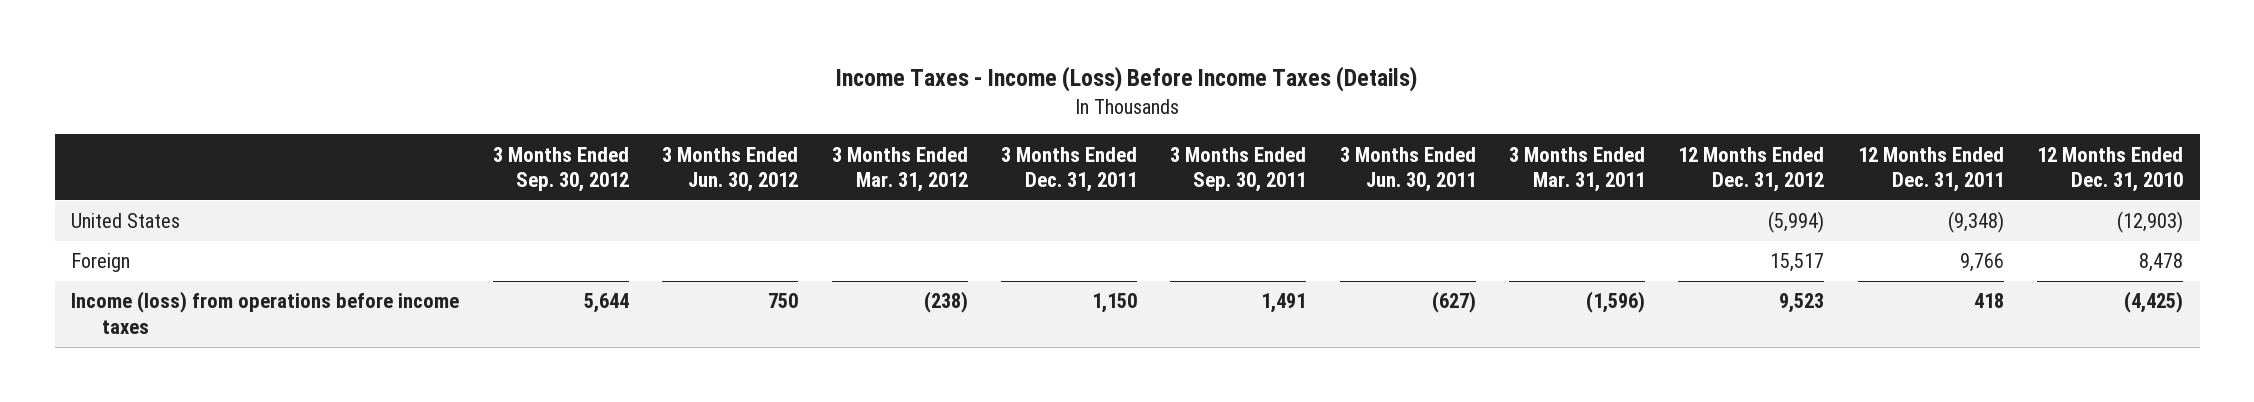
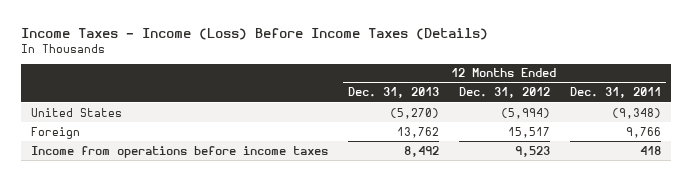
[492,146,629,192] 3 Months Ended Sep. 30, 2012 -> none
[662,146,799,192] 3 Months Ended Jun. 30, 2012 -> none
[831,146,968,192] 3 Months Ended Mar. 31, 2012 -> none
[1000,146,1137,192] 3 Months Ended Dec. 31, 2011 -> none
[1170,146,1307,192] 3 Months Ended Sep. 30, 2011 -> none
[1339,146,1476,192] 3 Months Ended Jun. 30, 2011 -> none
[1508,146,1645,192] 3 Months Ended Mar. 31, 2011 -> none
[2036,146,2183,192] 12 Months Ended Dec. 31, 2010 -> none
none -> [348,87,440,99] Dec. 31, 2013
[71,291,460,334] Income (loss) from operations before income taxes -> [31,145,329,158] Income from operations before income taxes

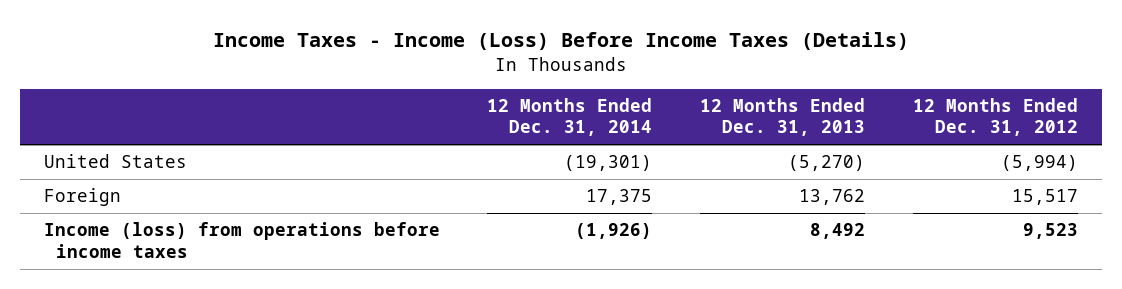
[569,87,661,99] Dec. 31, 2011 -> none
none -> [487,98,653,137] 12 Months Ended Dec. 31, 2014
[31,145,329,158] Income from operations before income taxes -> [43,222,440,258] Income (loss) from operations before income taxes

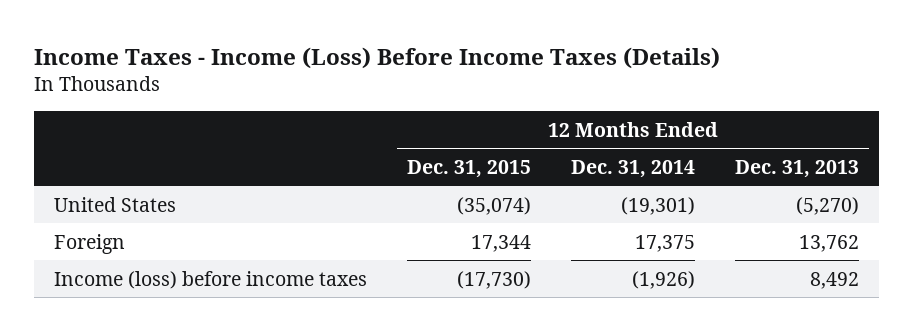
[912,98,1078,137] 12 Months Ended Dec. 31, 2012 -> none
none -> [407,159,532,178] Dec. 31, 2015
[43,222,440,258] Income (loss) from operations before income taxes -> [54,270,368,289] Income (loss) before income taxes

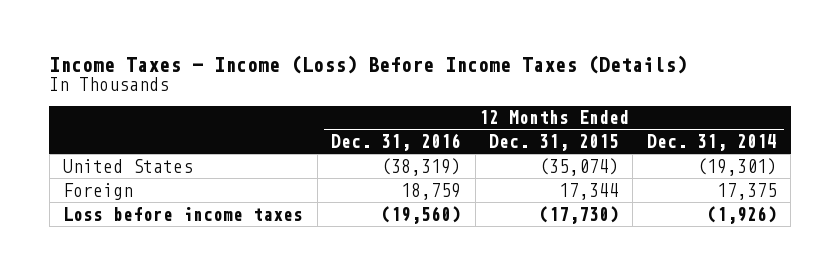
[735,159,860,178] Dec. 31, 2013 -> none
none -> [331,133,462,152] Dec. 31, 2016
[54,270,368,289] Income (loss) before income taxes -> [63,206,304,221] Loss before income taxes

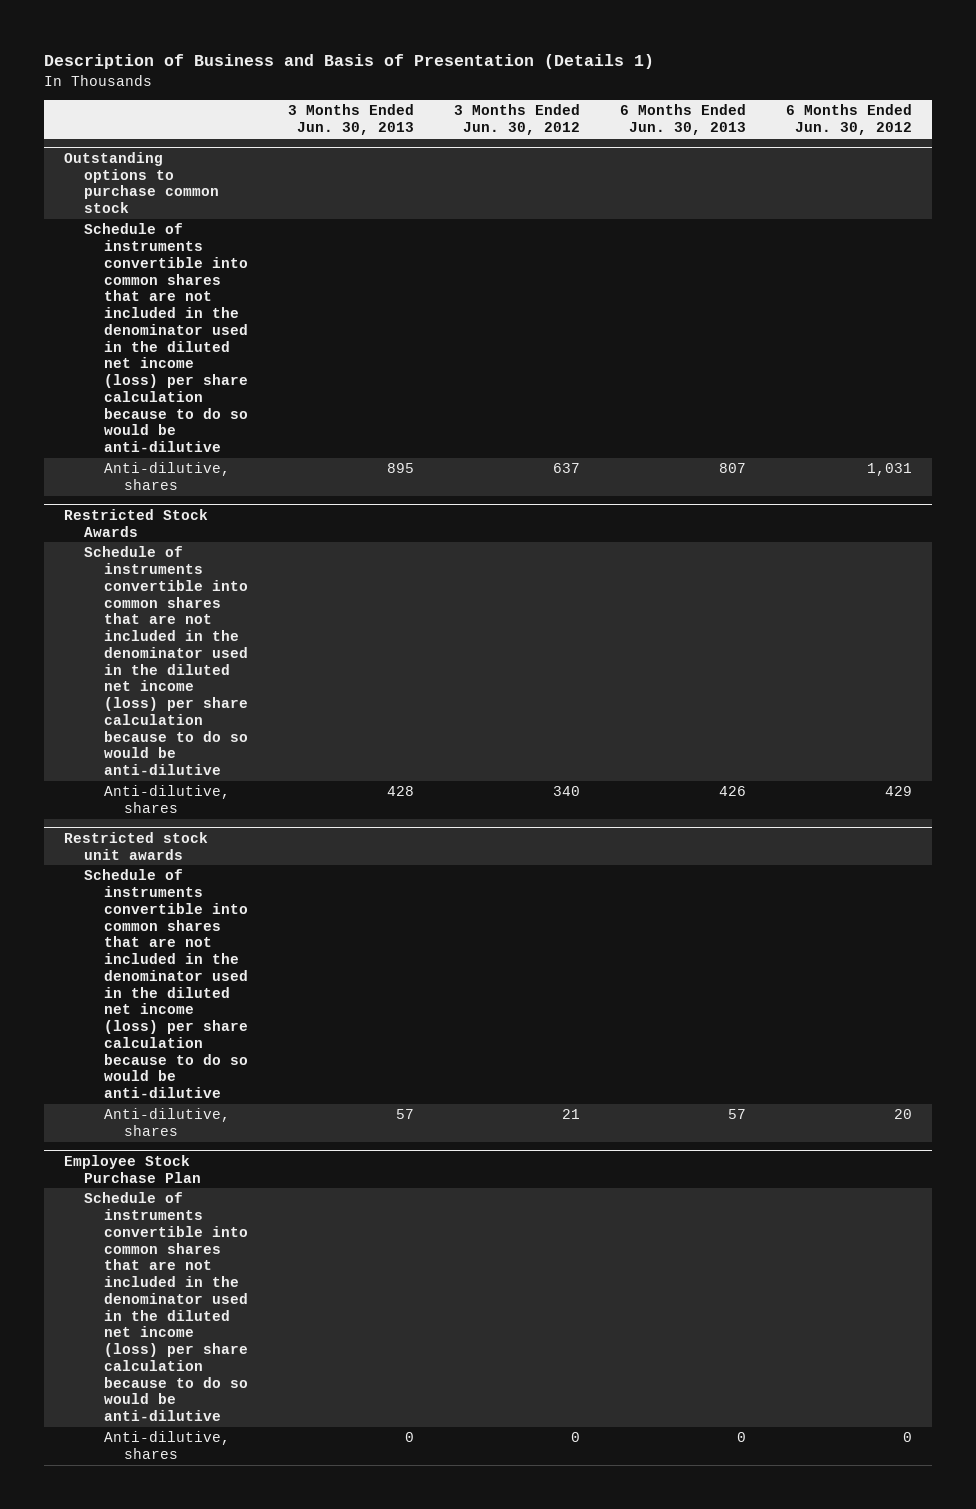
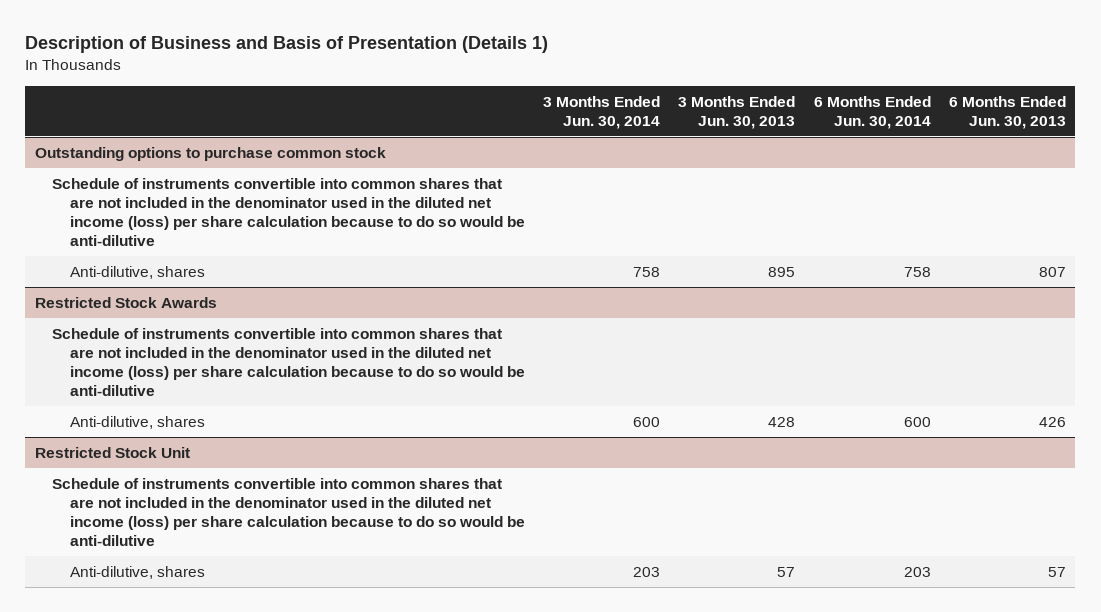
[453,104,580,136] 3 Months Ended Jun. 30, 2012 -> none
[786,104,913,136] 6 Months Ended Jun. 30, 2012 -> none
none -> [542,95,660,129] 3 Months Ended Jun. 30, 2014
none -> [813,95,931,129] 6 Months Ended Jun. 30, 2014
[63,831,208,860] Restricted stock unit awards -> [34,446,190,458] Restricted Stock Unit
[63,1154,201,1183] Employee Stock Purchase Plan -> none
[83,1192,248,1422] Schedule of instruments convertible into common shares that are not included in the denominator used in the diluted net income (loss) per share calculation because to do so would be anti-dilutive -> none
[103,1431,230,1460] Anti-dilutive, shares -> none

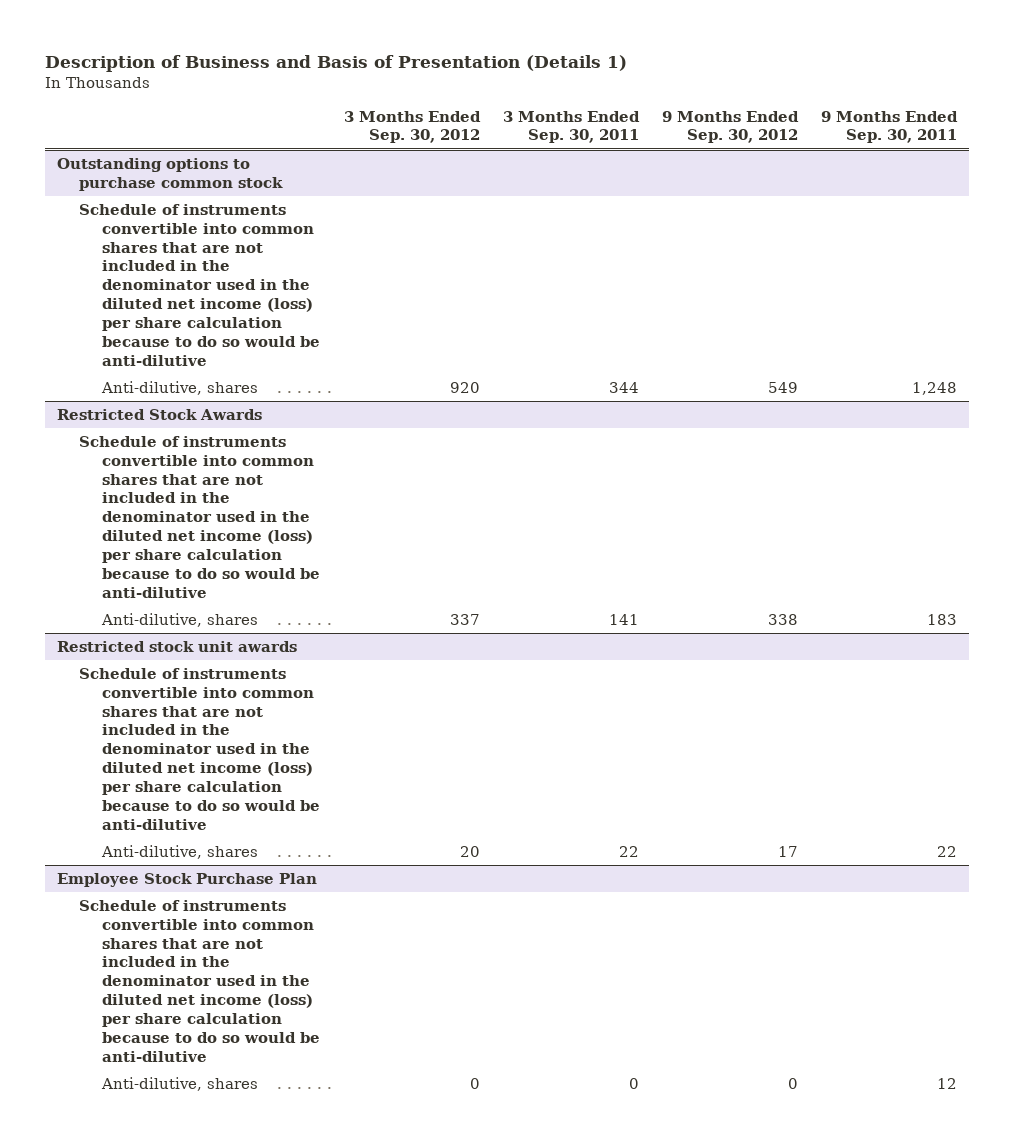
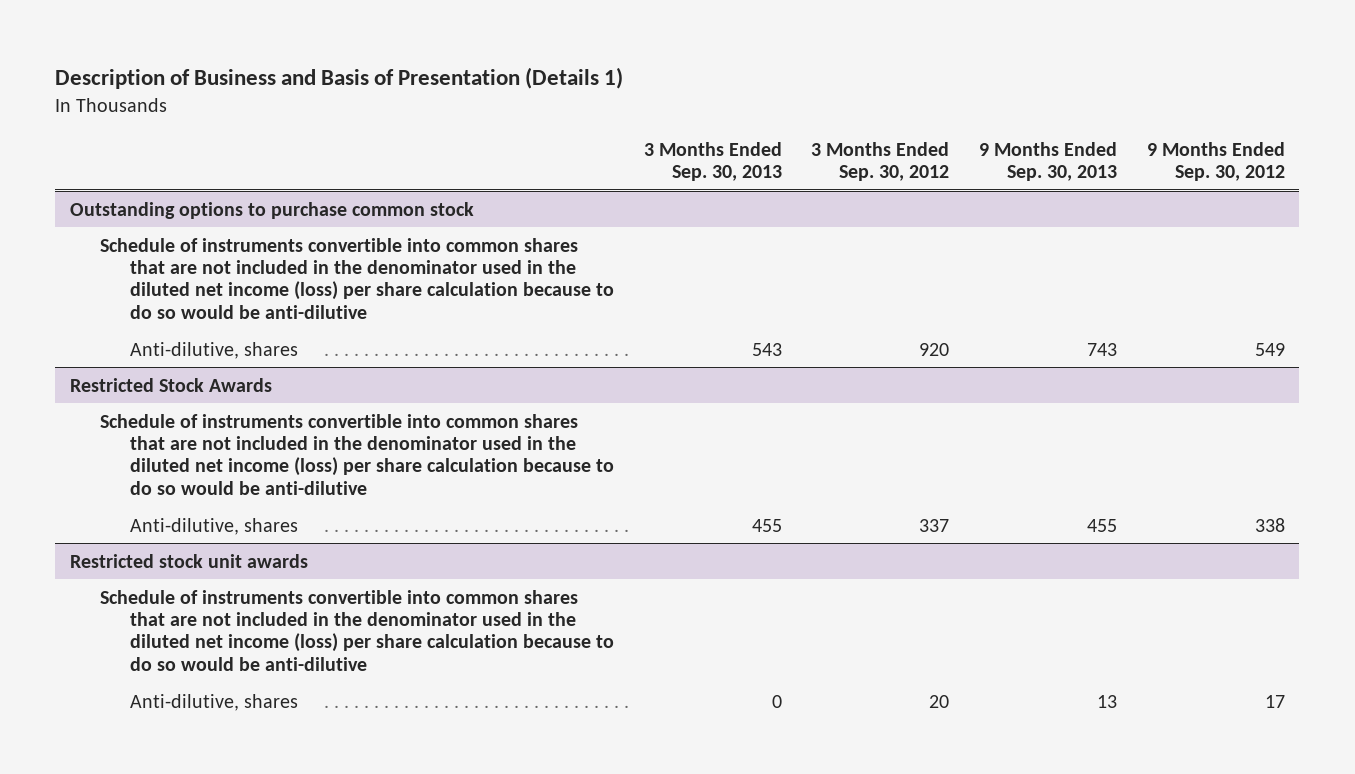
[502,110,640,144] 3 Months Ended Sep. 30, 2011 -> none
[821,110,959,144] 9 Months Ended Sep. 30, 2011 -> none
none -> [643,141,782,182] 3 Months Ended Sep. 30, 2013
none -> [979,141,1118,182] 9 Months Ended Sep. 30, 2013
[56,872,317,887] Employee Stock Purchase Plan -> none
[79,899,321,1062] Schedule of instruments convertible into common shares that are not included in the denominator used in the diluted net income (loss) per share calculation because to do so would be anti-dilutive -> none
[101,1076,259,1091] Anti-dilutive, shares -> none

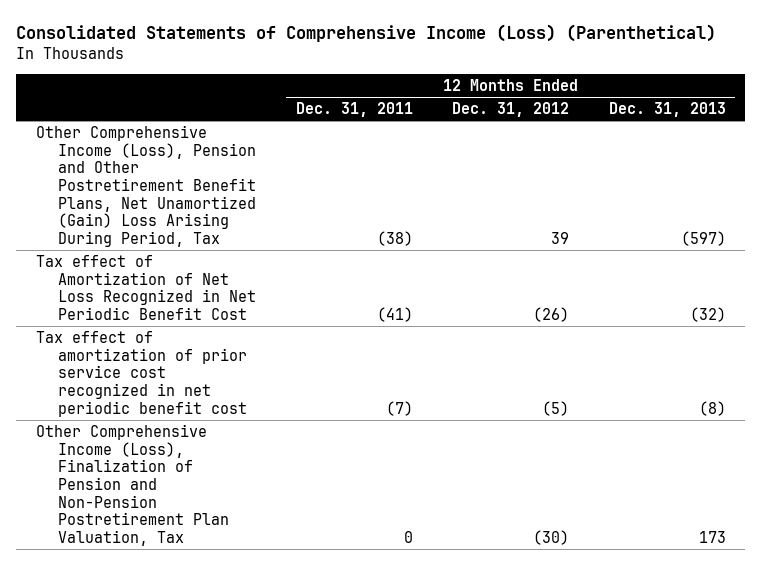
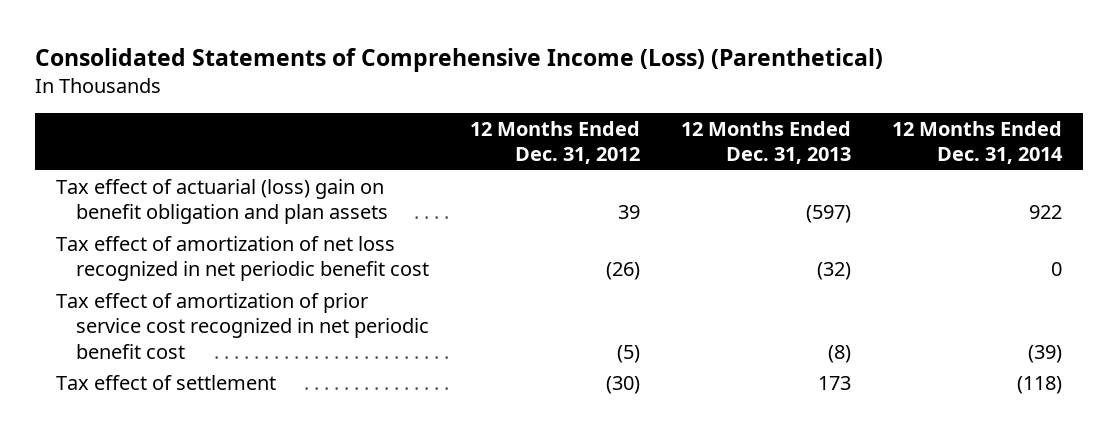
[295,102,413,118] Dec. 31, 2011 -> none
none -> [892,120,1064,165] 12 Months Ended Dec. 31, 2014
[35,125,257,247] Other Comprehensive Income (Loss), Pension and Other Postretirement Benefit Plans, Net Unamortized (Gain) Loss Arising During Period, Tax -> [55,178,388,225] Tax effect of actuarial (loss) gain on benefit obligation and plan assets
[35,255,257,320] Tax effect of Amortization of Net Loss Recognized in Net Periodic Benefit Cost -> [55,235,429,282] Tax effect of amortization of net loss recognized in net periodic benefit cost
[35,424,230,546] Other Comprehensive Income (Loss), Finalization of Pension and Non-Pension Postretirement Plan Valuation, Tax -> [55,374,276,390] Tax effect of settlement

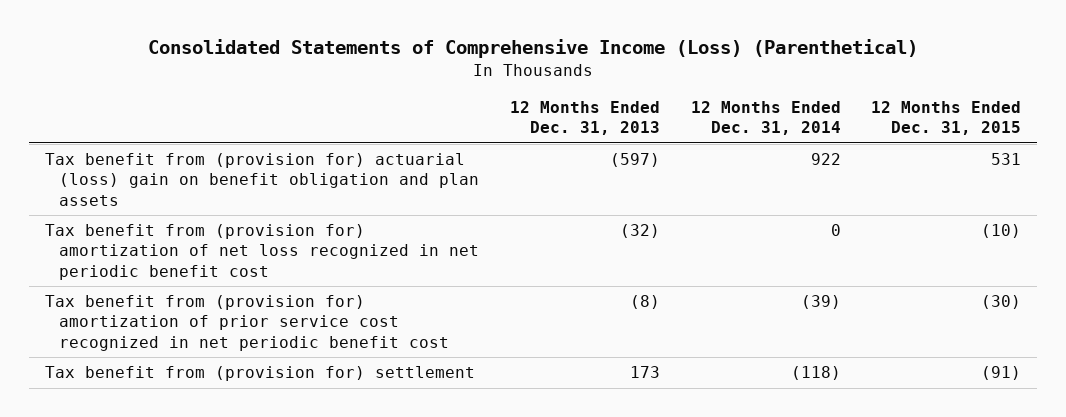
[470,120,641,165] 12 Months Ended Dec. 31, 2012 -> none
none -> [871,101,1022,136] 12 Months Ended Dec. 31, 2015
[55,178,388,225] Tax effect of actuarial (loss) gain on benefit obligation and plan assets -> [44,153,479,206] Tax benefit from (provision for) actuarial (loss) gain on benefit obligation and plan assets
[55,235,429,282] Tax effect of amortization of net loss recognized in net periodic benefit cost -> [44,224,479,280] Tax benefit from (provision for) amortization of net loss recognized in net periodic benefit cost
[55,292,429,359] Tax effect of amortization of prior service cost recognized in net periodic benefit cost -> [44,295,449,351] Tax benefit from (provision for) amortization of prior service cost recognized in net periodic benefit cost
[55,374,276,390] Tax effect of settlement -> [44,366,475,382] Tax benefit from (provision for) settlement

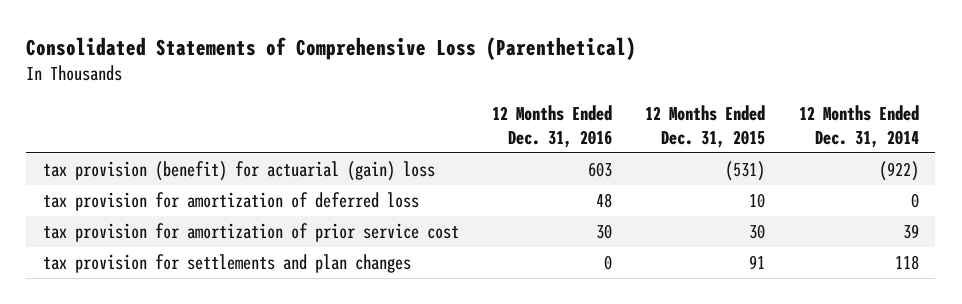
[148,39,919,59] Consolidated Statements of Comprehensive Income (Loss) (Parenthetical) -> [26,36,637,60] Consolidated Statements of Comprehensive Loss (Parenthetical)
[509,101,660,136] 12 Months Ended Dec. 31, 2013 -> none
none -> [492,105,613,149] 12 Months Ended Dec. 31, 2016
[44,153,479,206] Tax benefit from (provision for) actuarial (loss) gain on benefit obligation and plan assets -> [42,160,435,181] tax provision (benefit) for actuarial (gain) loss
[810,153,841,166] 922 -> [878,160,919,181] (922)
[991,153,1022,166] 531 -> [725,160,766,181] (531)
[44,224,479,280] Tax benefit from (provision for) amortization of net loss recognized in net periodic benefit cost -> [42,191,419,211] tax provision for amortization of deferred loss
[981,224,1022,239] (10) -> [749,192,766,208] 10
[44,295,449,351] Tax benefit from (provision for) amortization of prior service cost recognized in net periodic benefit cost -> [42,222,459,242] tax provision for amortization of prior service cost
[800,295,841,310] (39) -> [902,223,919,239] 39
[981,295,1022,310] (30) -> [749,223,766,239] 30
[44,366,475,382] Tax benefit from (provision for) settlement -> [42,253,411,273] tax provision for settlements and plan changes
[790,366,841,381] (118) -> [894,254,919,270] 118
[981,366,1022,381] (91) -> [749,254,766,269] 91

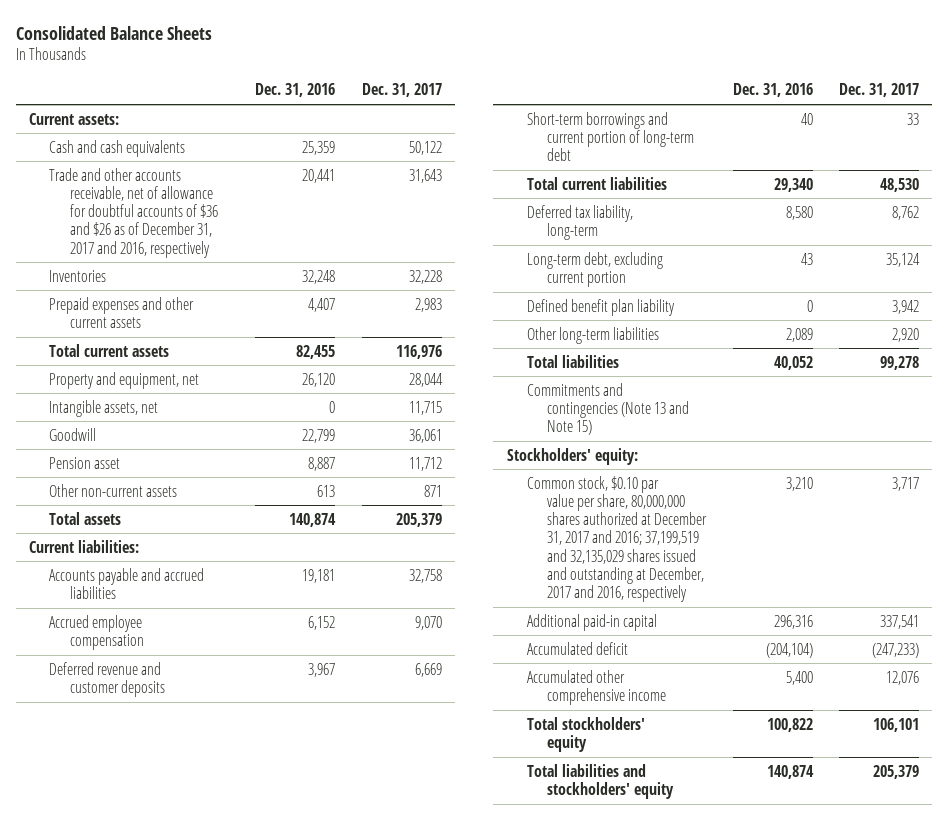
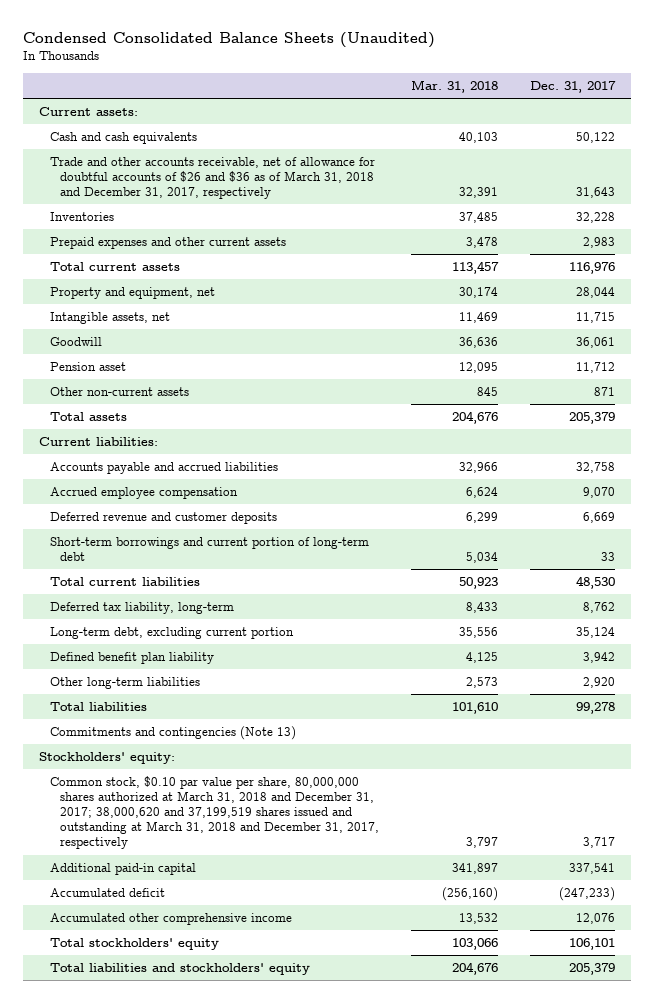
[15,25,212,40] Consolidated Balance Sheets -> [23,32,436,49] Condensed Consolidated Balance Sheets (Unaudited)
[255,83,336,98] Dec. 31, 2016 -> none
none -> [411,80,499,94] Mar. 31, 2018
[49,167,218,258] Trade and other accounts receivable, net of allowance for doubtful accounts of $36 and $26 as of December 31, 2017 and 2016, respectively -> [49,156,375,200] Trade and other accounts receivable, net of allowance for doubtful accounts of $26 and $36 as of March 31, 2018 and December 31, 2017, respectively
[526,382,690,436] Commitments and contingencies (Note 13 and Note 15) -> [49,725,296,740] Commitments and contingencies (Note 13)
[526,475,708,603] Common stock, $0.10 par value per share, 80,000,000 shares authorized at December 31, 2017 and 2016; 37,199,519 and 32,135,029 shares issued and outstanding at December, 2017 and 2016, respectively -> [49,775,380,850] Common stock, $0.10 par value per share, 80,000,000 shares authorized at March 31, 2018 and December 31, 2017; 38,000,620 and 37,199,519 shares issued and outstanding at March 31, 2018 and December 31, 2017, respectively

